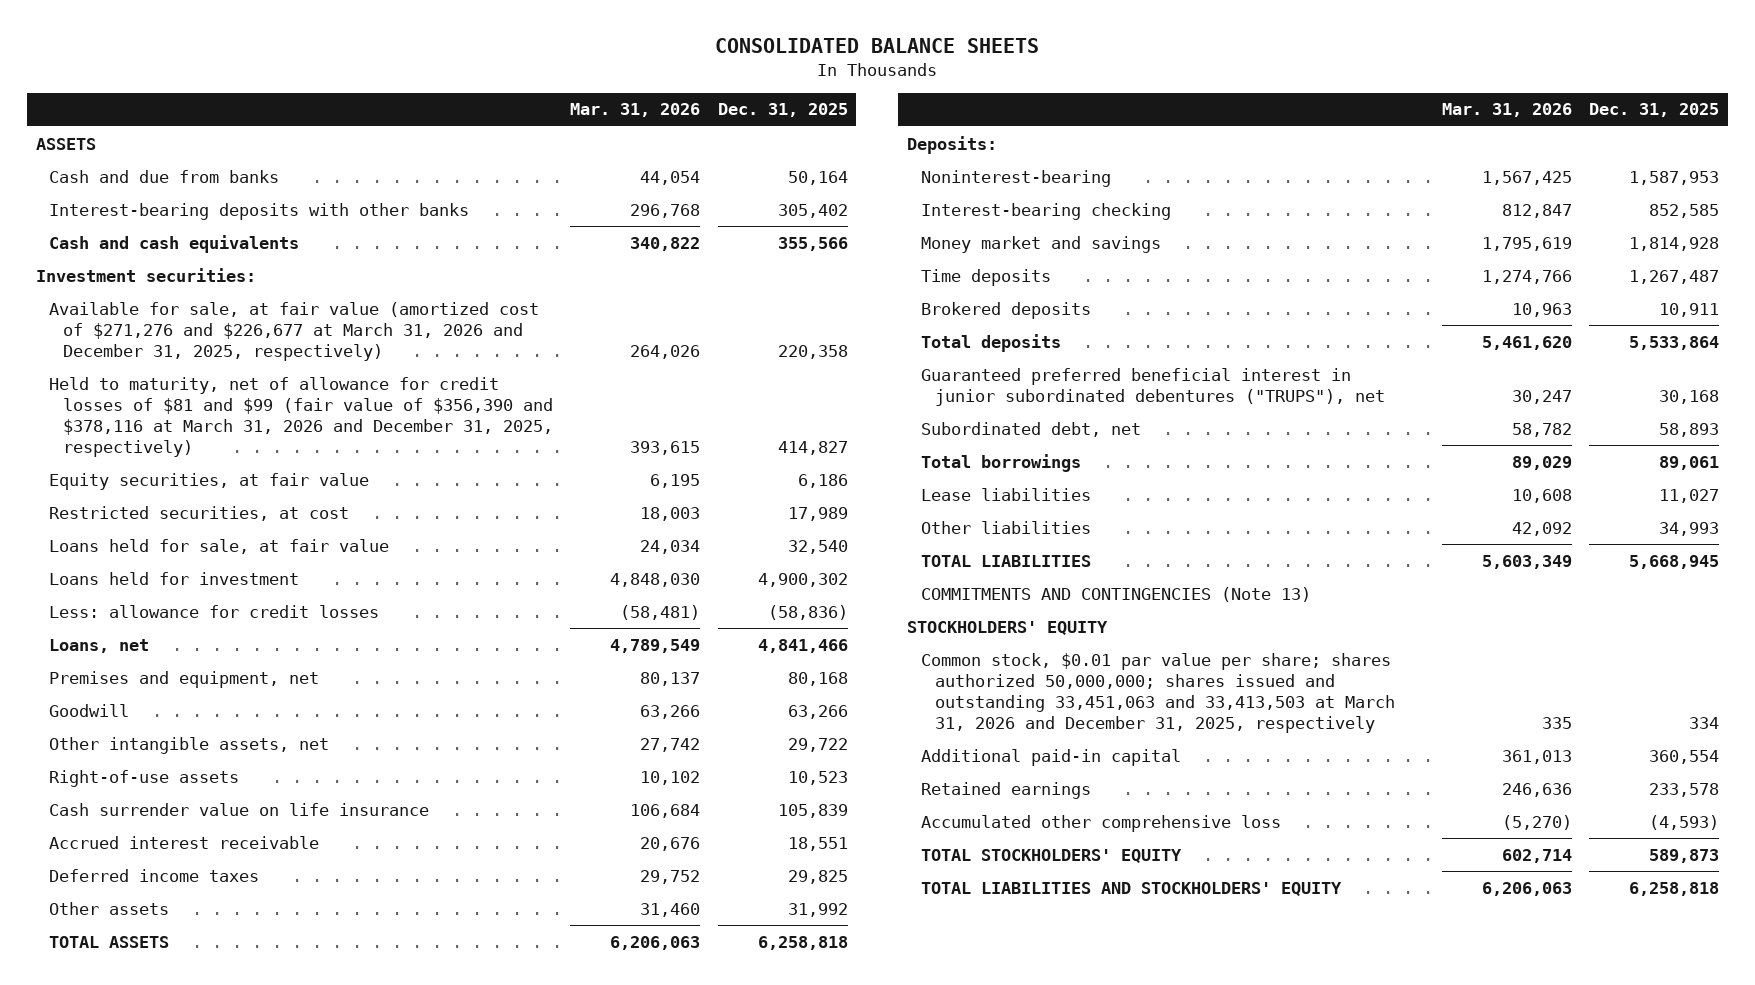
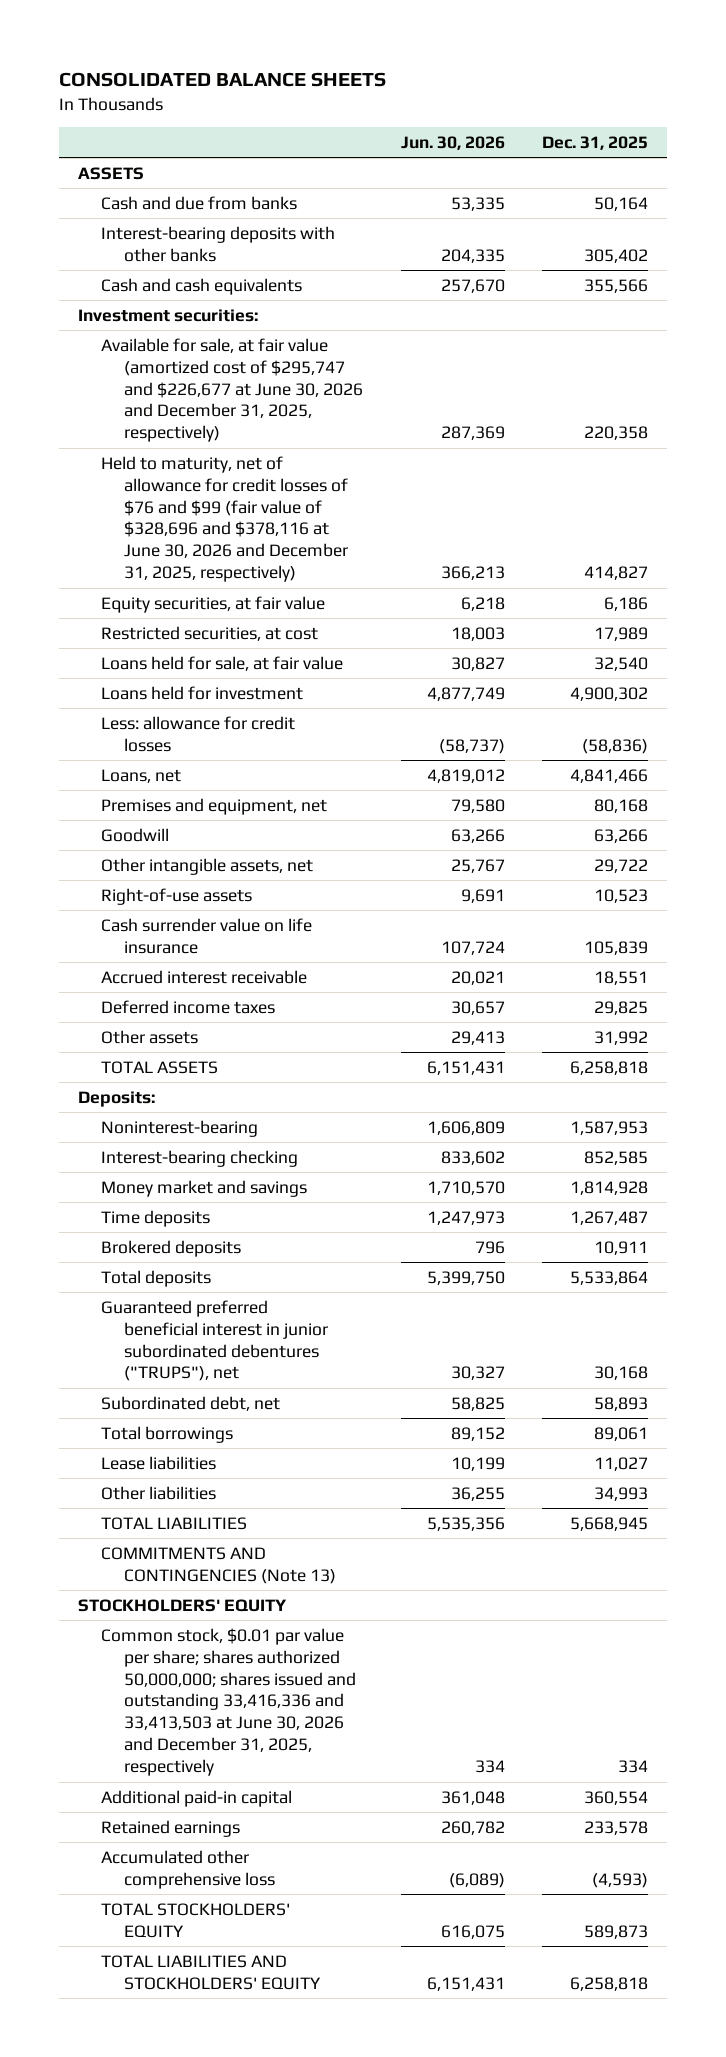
[570,103,701,118] Mar. 31, 2026 -> none
none -> [400,135,505,150] Jun. 30, 2026
[49,301,540,361] Available for sale, at fair value (amortized cost of $271,276 and $226,677 at March 31, 2026 and December 31, 2025, respectively) -> [101,337,364,443] Available for sale, at fair value (amortized cost of $295,747 and $226,677 at June 30, 2026 and December 31, 2025, respectively)
[49,376,554,458] Held to maturity, net of allowance for credit losses of $81 and $99 (fair value of $356,390 and $378,116 at March 31, 2026 and December 31, 2025, respectively) -> [101,455,349,583] Held to maturity, net of allowance for credit losses of $76 and $99 (fair value of $328,696 and $378,116 at June 30, 2026 and December 31, 2025, respectively)
[920,652,1395,734] Common stock, $0.01 par value per share; shares authorized 50,000,000; shares issued and outstanding 33,451,063 and 33,413,503 at March 31, 2026 and December 31, 2025, respectively -> [101,1627,357,1777] Common stock, $0.01 par value per share; shares authorized 50,000,000; shares issued and outstanding 33,416,336 and 33,413,503 at June 30, 2026 and December 31, 2025, respectively

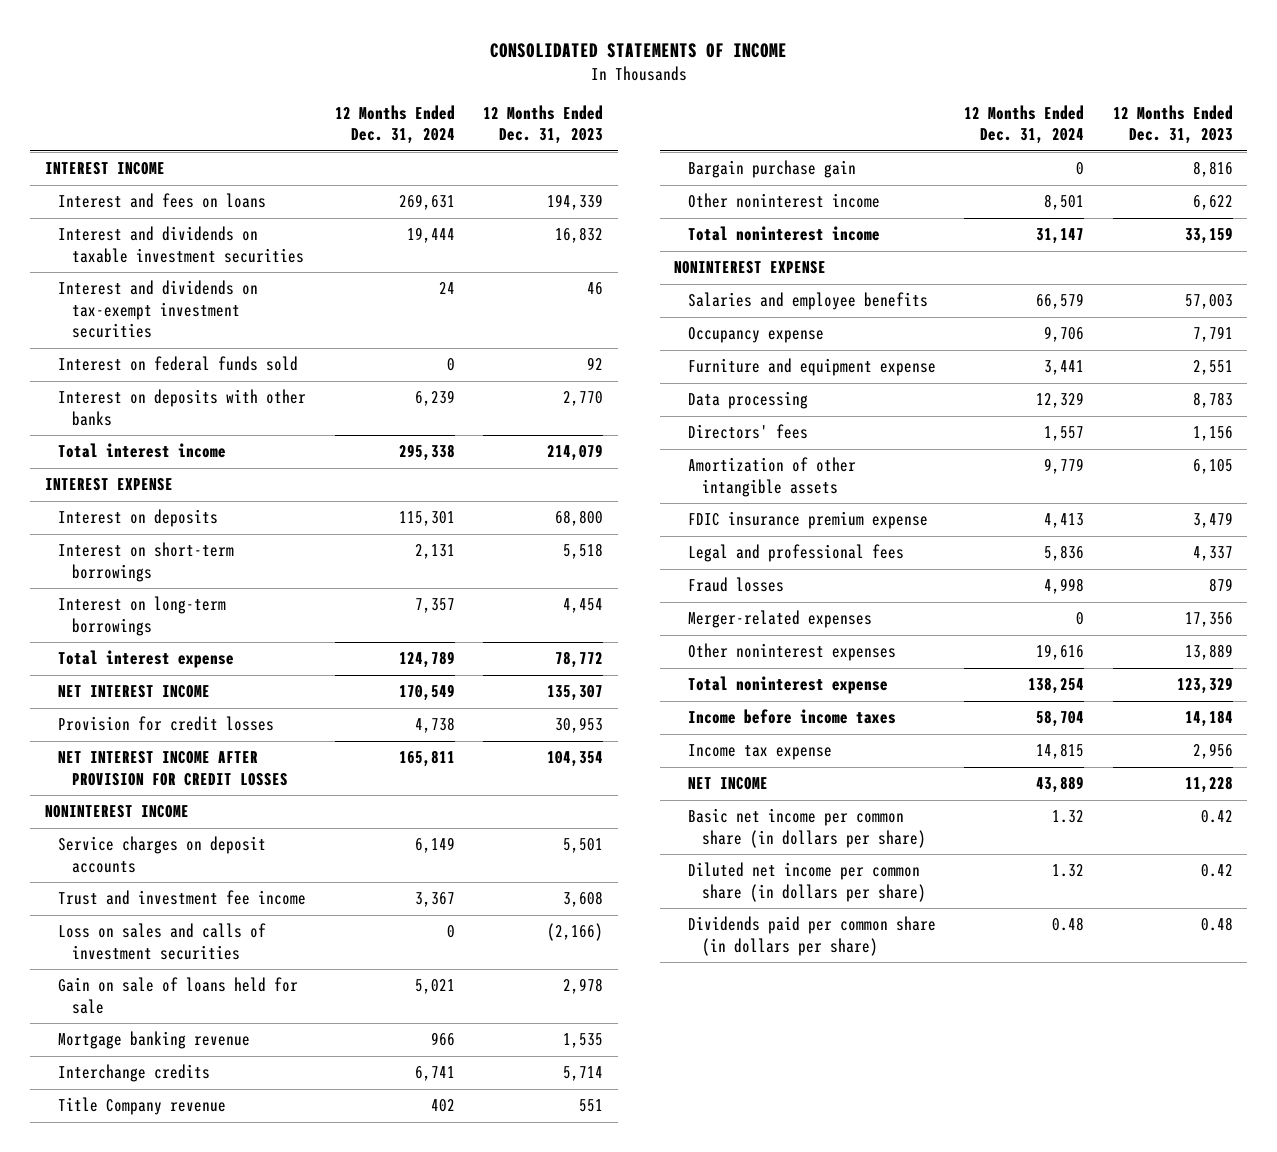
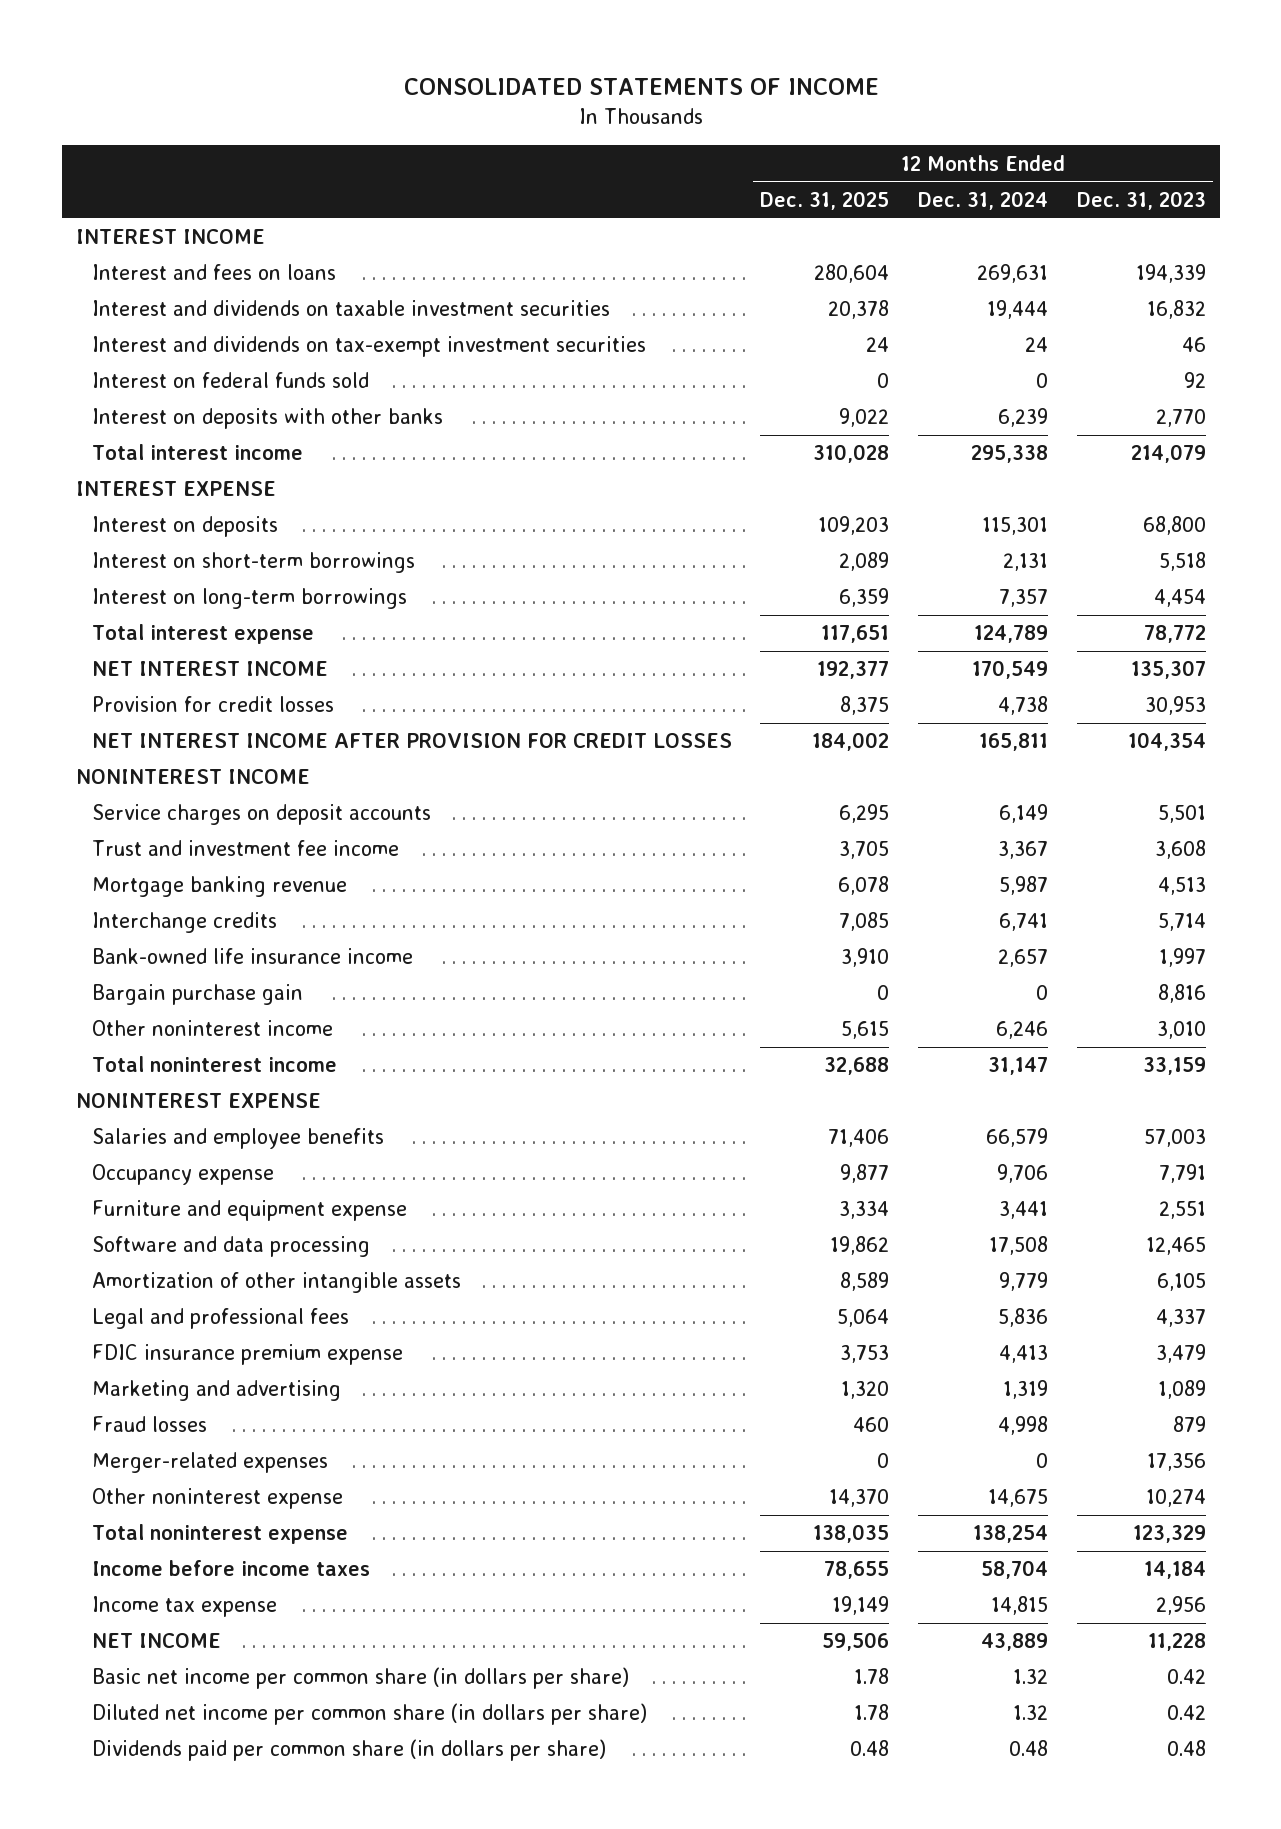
none -> [760,190,890,210] Dec. 31, 2025
[58,923,267,960] Loss on sales and calls of investment securities -> none
[58,977,299,1014] Gain on sale of loans held for sale -> none
[430,1032,455,1047] 966 -> [998,876,1048,896] 5,987
[563,1033,604,1049] 1,535 -> [1157,877,1206,896] 4,513
[58,1097,227,1116] Title Company revenue -> none
none -> [91,948,413,965] Bank-owned life insurance income
[1044,194,1085,211] 8,501 -> [995,1021,1048,1040] 6,246
[1192,195,1233,211] 6,622 -> [1156,1021,1206,1040] 3,010
[687,424,808,440] Directors' fees -> none
[687,391,808,410] Data processing -> [91,1236,370,1258] Software and data processing
[1036,392,1085,409] 12,329 -> [988,1236,1048,1256] 17,508
[1192,392,1233,409] 8,783 -> [1145,1237,1206,1256] 12,465
[687,511,928,530] FDIC insurance premium expense -> [91,1344,403,1366] FDIC insurance premium expense
none -> [91,1380,341,1402] Marketing and advertising
[687,643,896,662] Other noninterest expenses -> [91,1488,343,1510] Other noninterest expense
[1036,644,1085,661] 19,616 -> [987,1489,1048,1508] 14,675
[1184,644,1233,661] 13,889 -> [1145,1489,1206,1508] 10,274

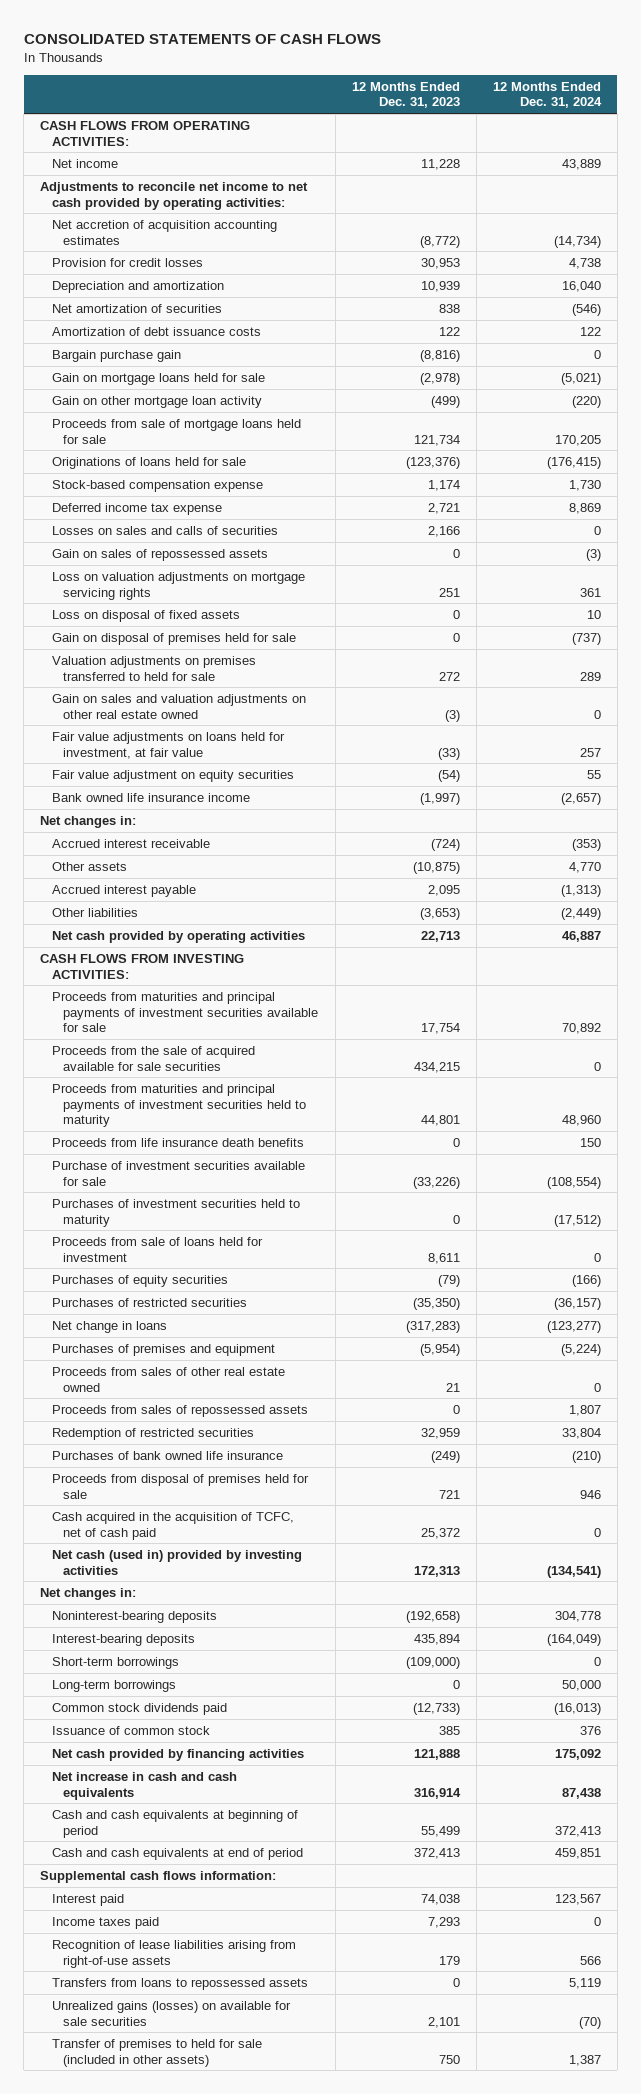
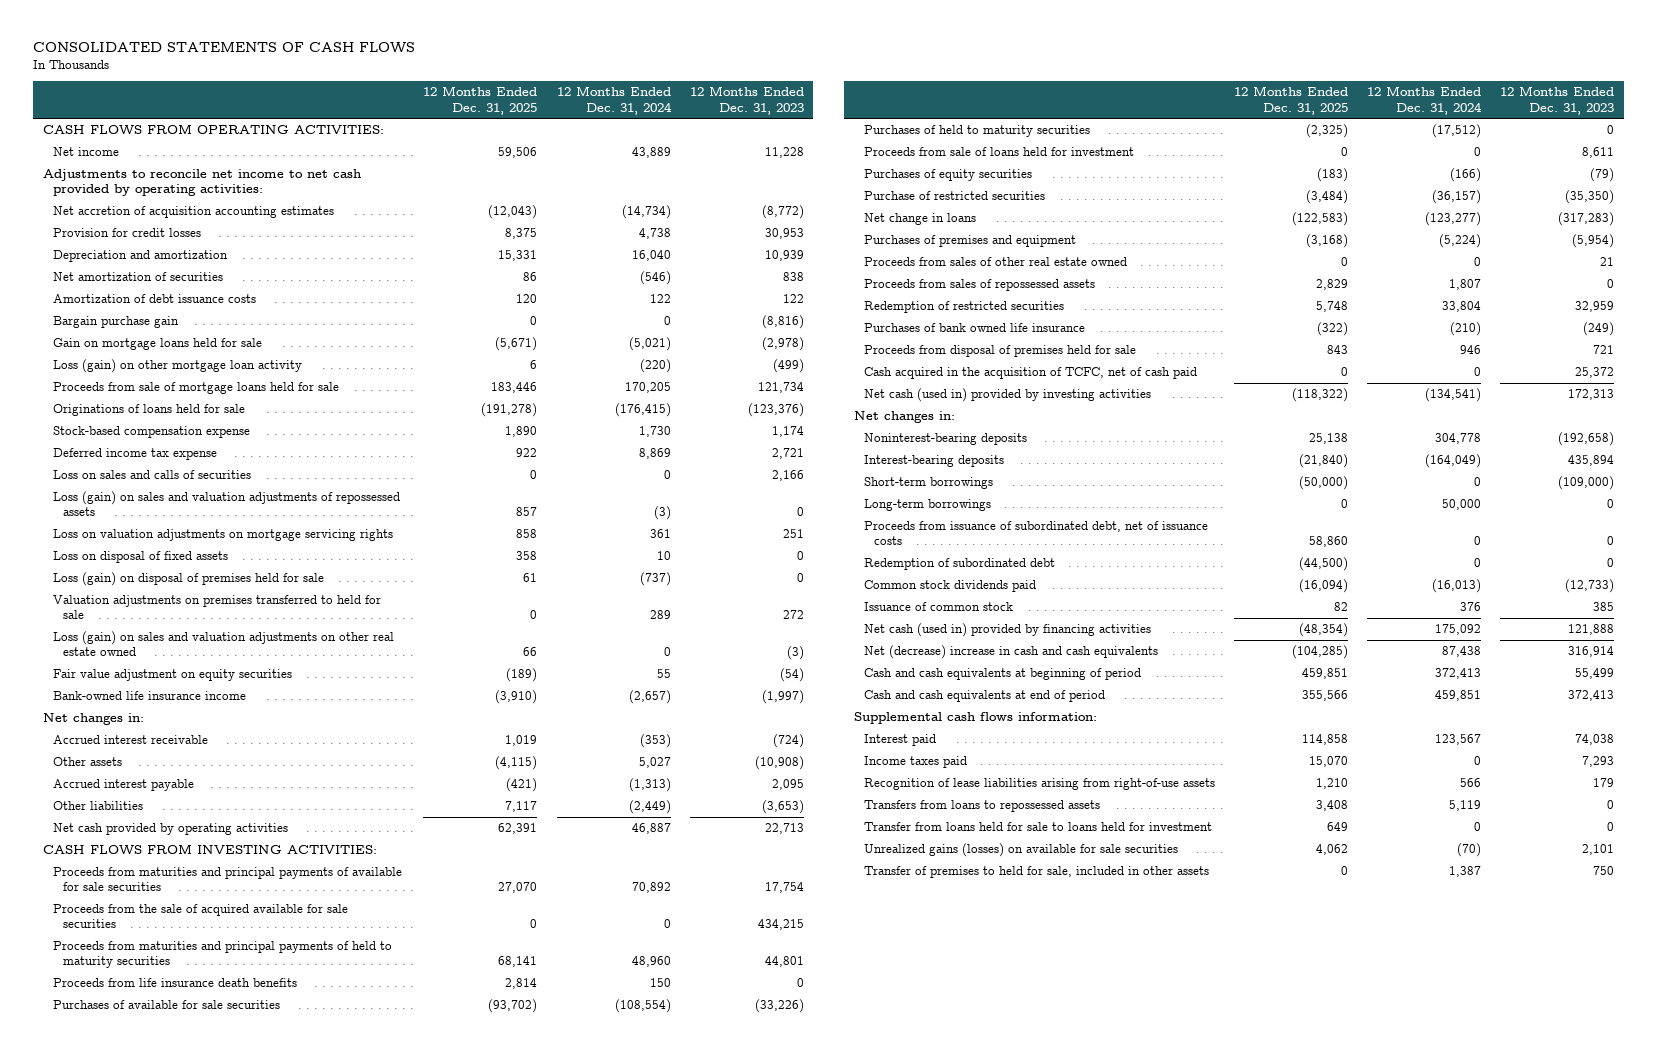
none -> [423,86,538,115] 12 Months Ended Dec. 31, 2025
[51,395,262,408] Gain on other mortgage loan activity -> [53,358,303,373] Loss (gain) on other mortgage loan activity
[51,525,278,535] Losses on sales and calls of securities -> [53,469,252,479] Loss on sales and calls of securities
[51,548,268,561] Gain on sales of repossessed assets -> [53,490,401,517] Loss (gain) on sales and valuation adjustments of repossessed assets
[51,632,296,645] Gain on disposal of premises held for sale -> [53,571,325,586] Loss (gain) on disposal of premises held for sale
[51,731,285,759] Fair value adjustments on loans held for investment, at fair value -> none
[51,693,306,719] Gain on sales and valuation adjustments on other real estate owned -> [53,630,395,657] Loss (gain) on sales and valuation adjustments on other real estate owned
[51,792,250,802] Bank owned life insurance income -> [53,690,247,700] Bank-owned life insurance income
[412,861,460,874] (10,875) -> [754,755,804,770] (10,908)
[568,861,601,873] 4,770 -> [638,756,671,768] 5,027
[51,991,319,1033] Proceeds from maturities and principal payments of investment securities available for sale -> [53,866,403,892] Proceeds from maturities and principal payments of available for sale securities
[51,1083,307,1128] Proceeds from maturities and principal payments of investment securities held to maturity -> [53,940,393,969] Proceeds from maturities and principal payments of held to maturity securities
[51,1160,305,1186] Purchase of investment securities available for sale -> [53,999,281,1009] Purchases of available for sale securities
[51,1198,300,1227] Purchases of investment securities held to maturity -> [863,124,1090,137] Purchases of held to maturity securities
[51,1297,247,1307] Purchases of restricted securities -> [863,190,1045,200] Purchase of restricted securities
none -> [863,520,1208,546] Proceeds from issuance of subordinated debt, net of issuance costs
none -> [863,557,1055,570] Redemption of subordinated debt
[51,1748,304,1761] Net cash provided by financing activities -> [863,622,1151,637] Net cash (used in) provided by financing activities
[51,1771,237,1800] Net increase in cash and cash equivalents -> [863,644,1158,659] Net (decrease) increase in cash and cash equivalents
none -> [863,821,1212,831] Transfer from loans held for sale to loans held for investment
[51,2038,262,2067] Transfer of premises to held for sale (included in other assets) -> [863,865,1209,878] Transfer of premises to held for sale, included in other assets

